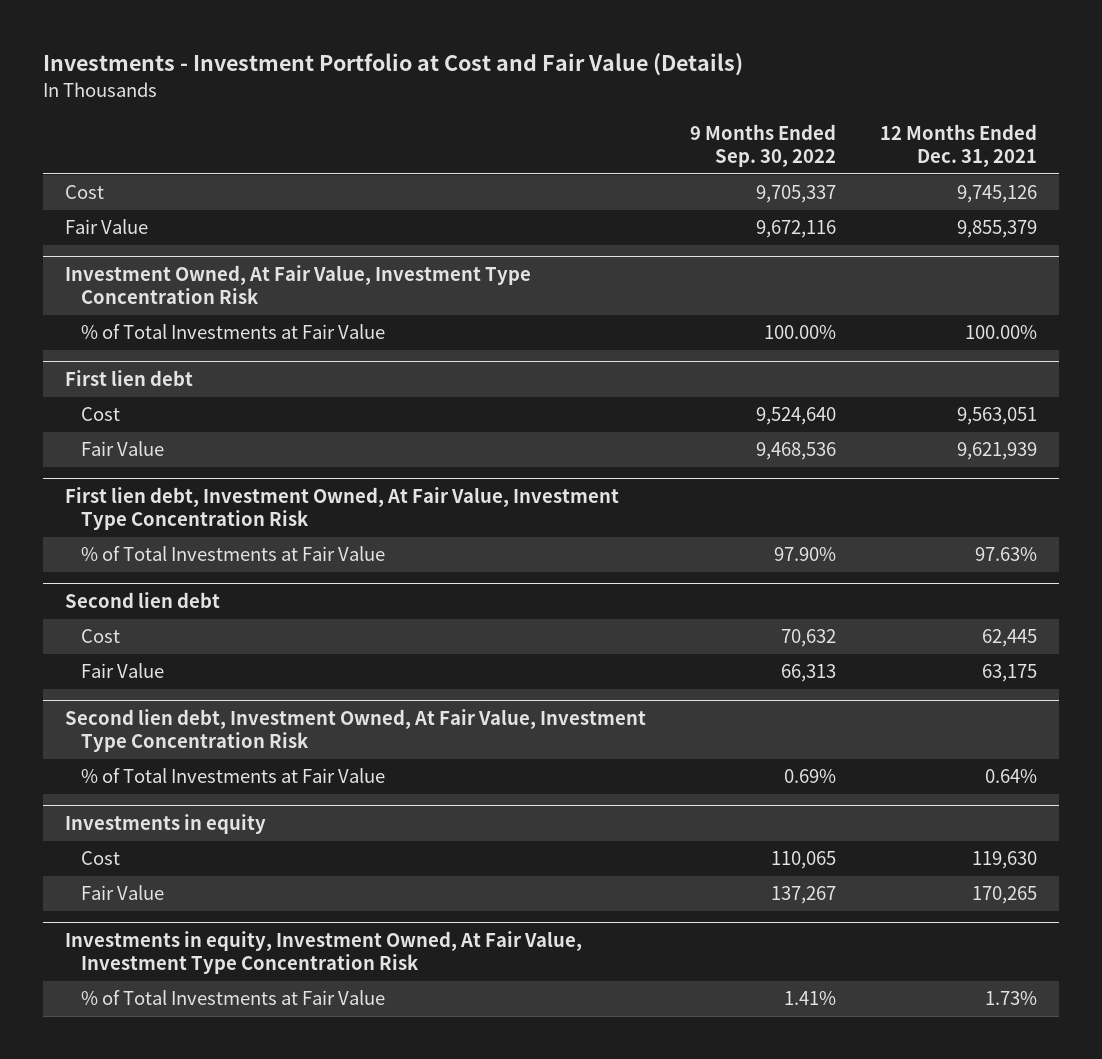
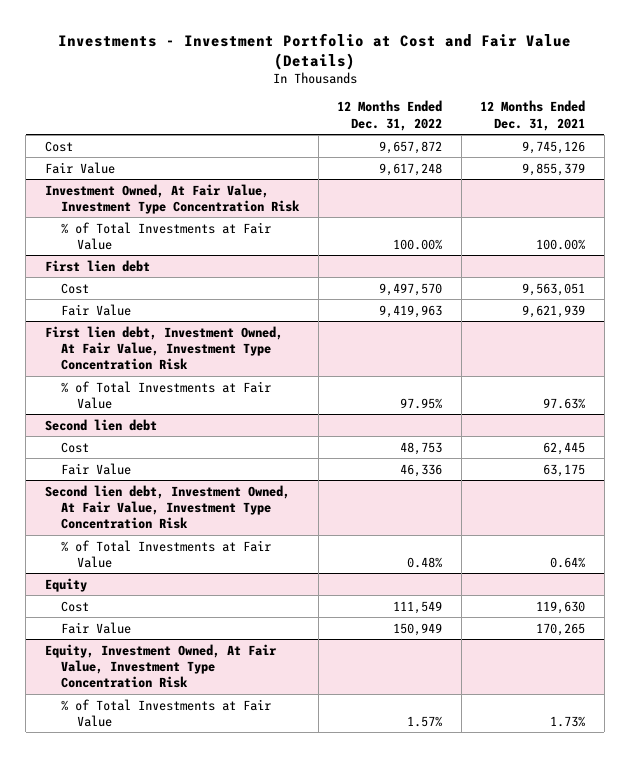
[689,123,836,167] 9 Months Ended Sep. 30, 2022 -> none
none -> [337,100,443,131] 12 Months Ended Dec. 31, 2022
[64,814,266,835] Investments in equity -> [44,577,87,592] Equity
[64,931,582,975] Investments in equity, Investment Owned, At Fair Value, Investment Type Concentration Risk -> [44,643,277,688] Equity, Investment Owned, At Fair Value, Investment Type Concentration Risk

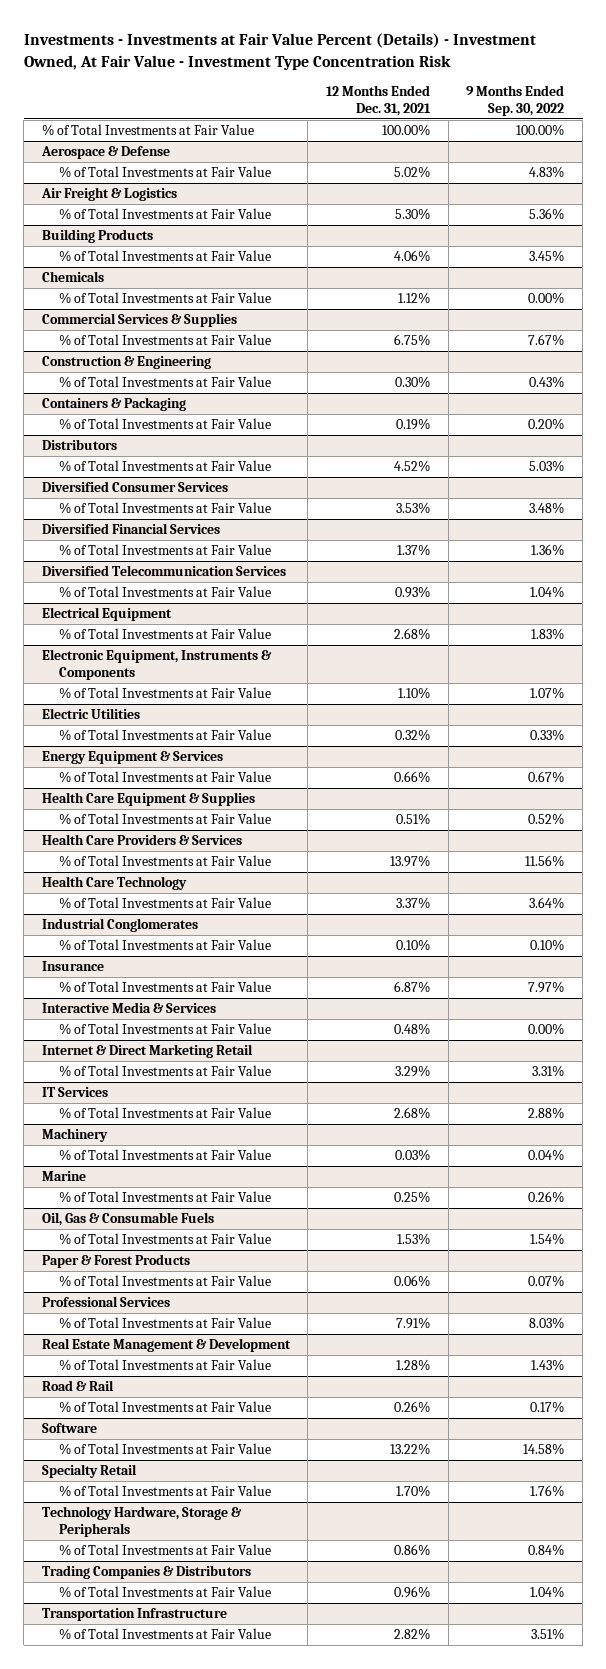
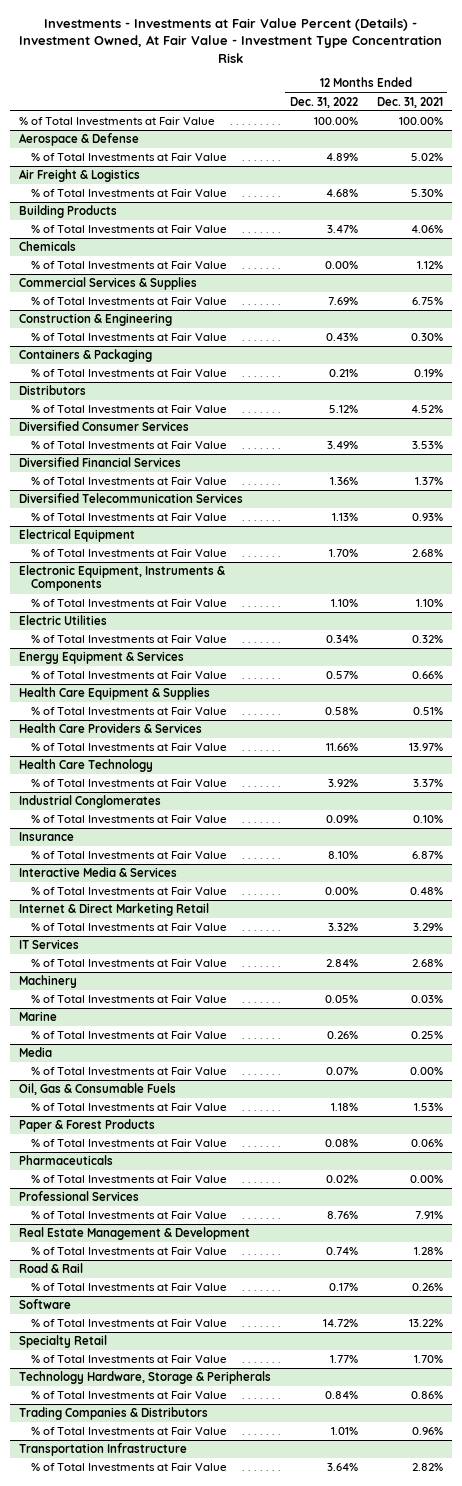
[466,85,565,116] 9 Months Ended Sep. 30, 2022 -> none
none -> [289,96,358,108] Dec. 31, 2022
none -> [19,1047,53,1058] Media
none -> [30,1067,227,1077] % of Total Investments at Fair Value
none -> [19,1155,114,1166] Pharmaceuticals
none -> [30,1175,227,1185] % of Total Investments at Fair Value

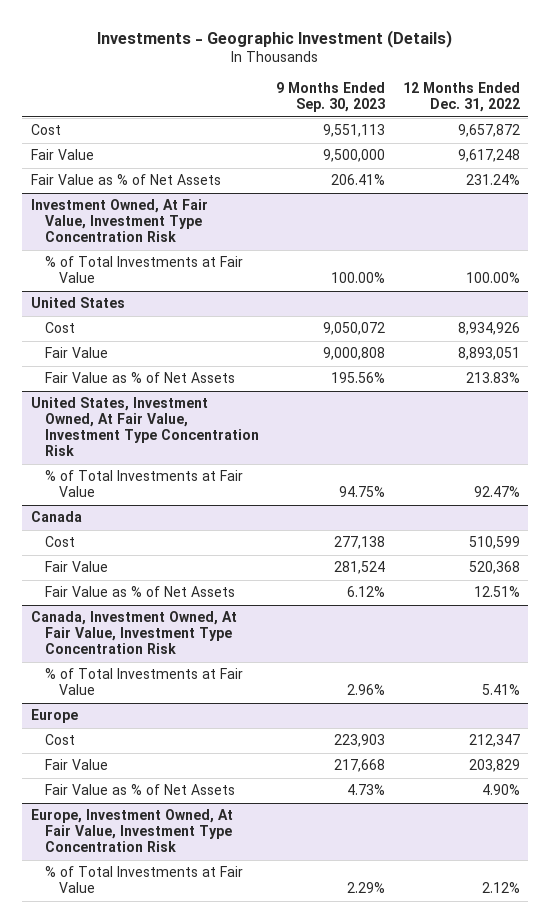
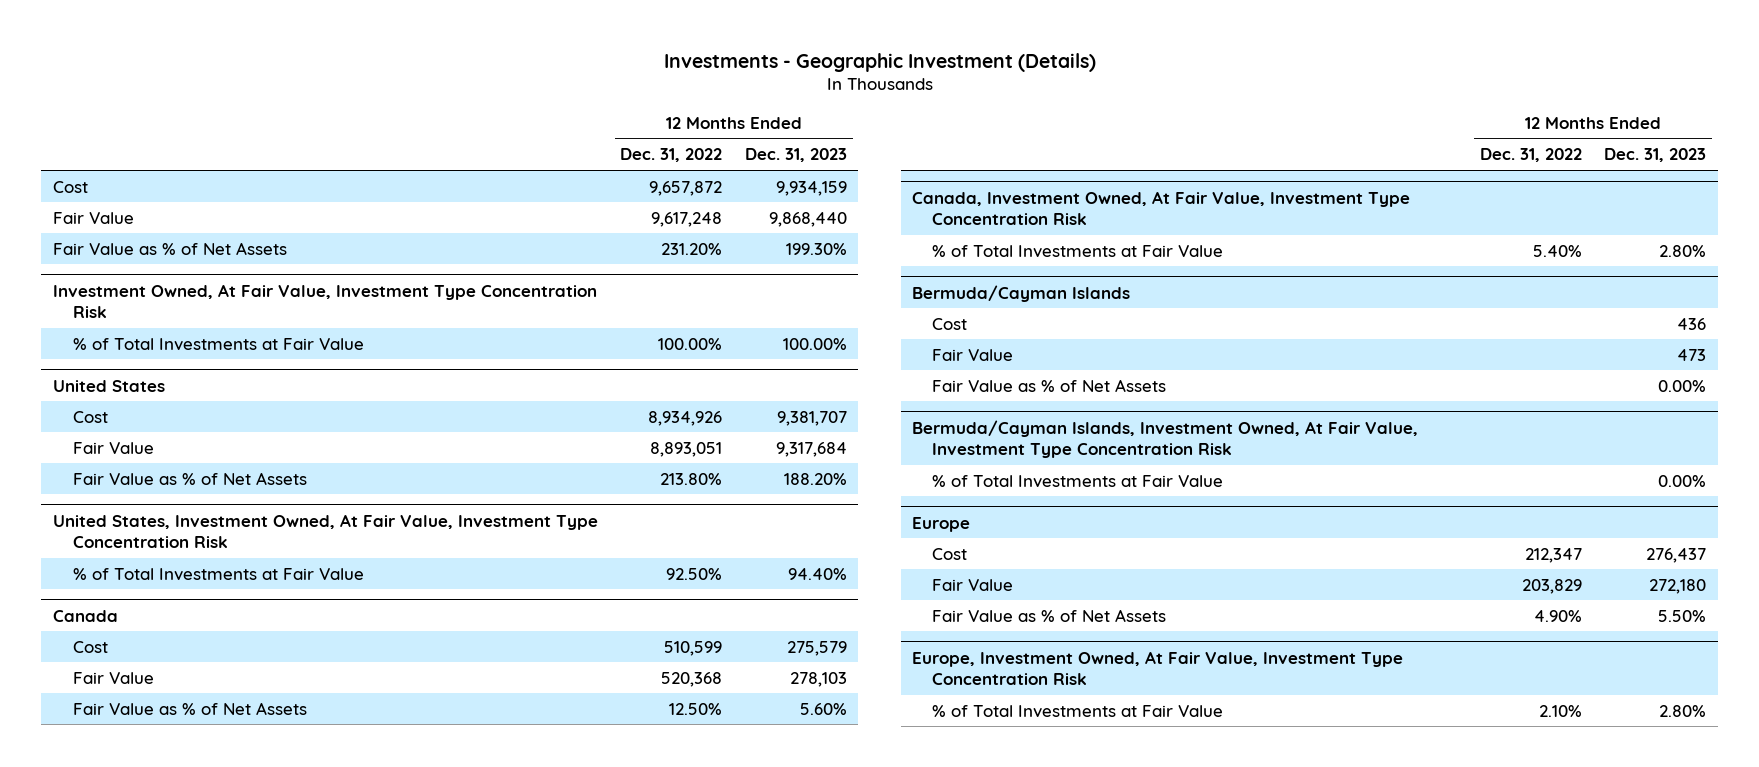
[276,82,386,113] 9 Months Ended Sep. 30, 2023 -> none
none -> [744,148,847,163] Dec. 31, 2023
[465,174,520,186] 231.24% -> [661,242,723,255] 231.20%
[465,372,520,384] 213.83% -> [660,472,723,485] 213.80%
[473,486,520,498] 92.47% -> [666,567,723,580] 92.50%
[473,586,520,598] 12.51% -> [669,702,723,715] 12.50%
[481,684,520,696] 5.41% -> [1532,244,1582,257] 5.40%
none -> [912,284,1131,302] Bermuda/Cayman Islands
none -> [932,317,968,330] Cost
none -> [932,348,1014,361] Fair Value
none -> [932,378,1167,392] Fair Value as % of Net Assets
none -> [912,419,1419,459] Bermuda/Cayman Islands, Investment Owned, At Fair Value, Investment Type Concentration Risk
none -> [932,474,1224,488] % of Total Investments at Fair Value
[481,882,520,894] 2.12% -> [1538,704,1582,717] 2.10%

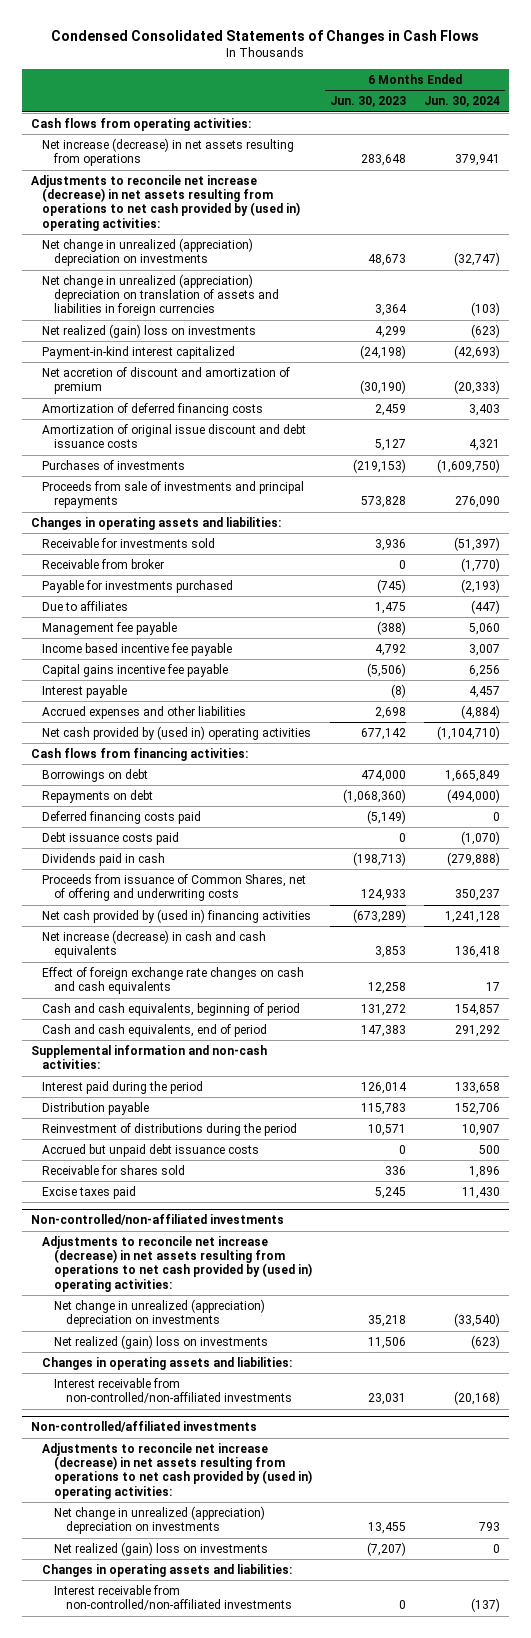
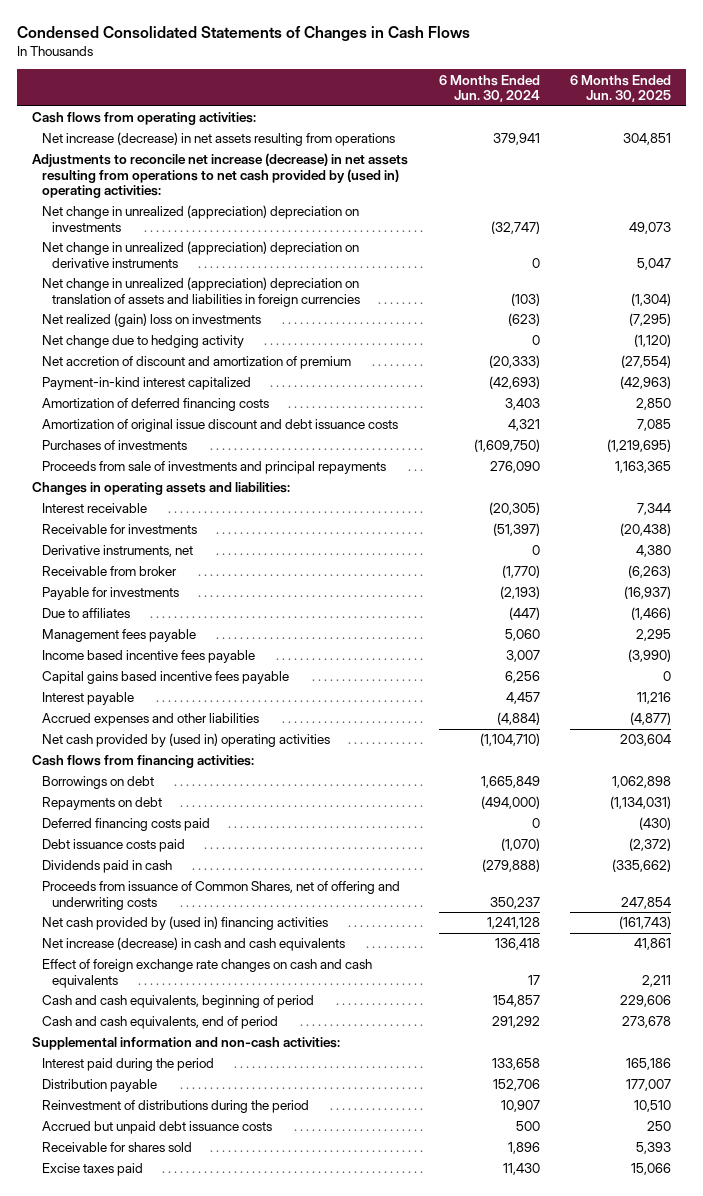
[329,96,406,108] Jun. 30, 2023 -> none
none -> [569,74,671,103] 6 Months Ended Jun. 30, 2025
none -> [42,241,360,268] Net change in unrealized (appreciation) depreciation on derivative instruments
none -> [42,335,245,349] Net change due to hedging activity
[42,346,236,360] Payment-in-kind interest capitalized -> [42,377,252,391] Payment-in-kind interest capitalized
none -> [42,503,148,514] Interest receivable
[42,538,216,549] Receivable for investments sold -> [42,524,198,535] Receivable for investments
none -> [42,545,194,558] Derivative instruments, net
[42,580,234,594] Payable for investments purchased -> [42,587,180,601] Payable for investments
[42,622,178,636] Management fee payable -> [42,629,197,643] Management fees payable
[42,643,233,657] Income based incentive fee payable -> [42,650,256,664] Income based incentive fees payable
[42,664,229,678] Capital gains incentive fee payable -> [42,671,290,685] Capital gains based incentive fees payable
[30,1214,284,1226] Non-controlled/non-affiliated investments -> none
[42,1236,312,1292] Adjustments to reconcile net increase (decrease) in net assets resulting from operations to net cash provided by (used in) operating activities: -> none
[53,1299,265,1328] Net change in unrealized (appreciation) depreciation on investments -> none
[53,1335,268,1350] Net realized (gain) loss on investments -> none
[42,1357,293,1371] Changes in operating assets and liabilities: -> none
[53,1378,292,1404] Interest receivable from non-controlled/non-affiliated investments -> none
[30,1421,257,1433] Non-controlled/affiliated investments -> none
[42,1443,312,1499] Adjustments to reconcile net increase (decrease) in net assets resulting from operations to net cash provided by (used in) operating activities: -> none
[53,1506,265,1535] Net change in unrealized (appreciation) depreciation on investments -> none
[53,1542,268,1557] Net realized (gain) loss on investments -> none
[42,1564,293,1578] Changes in operating assets and liabilities: -> none
[53,1585,292,1611] Interest receivable from non-controlled/non-affiliated investments -> none

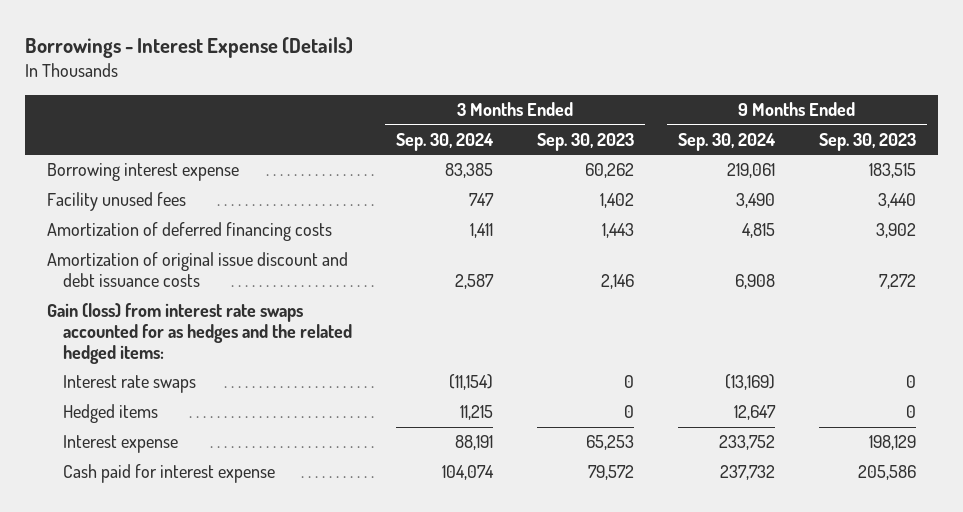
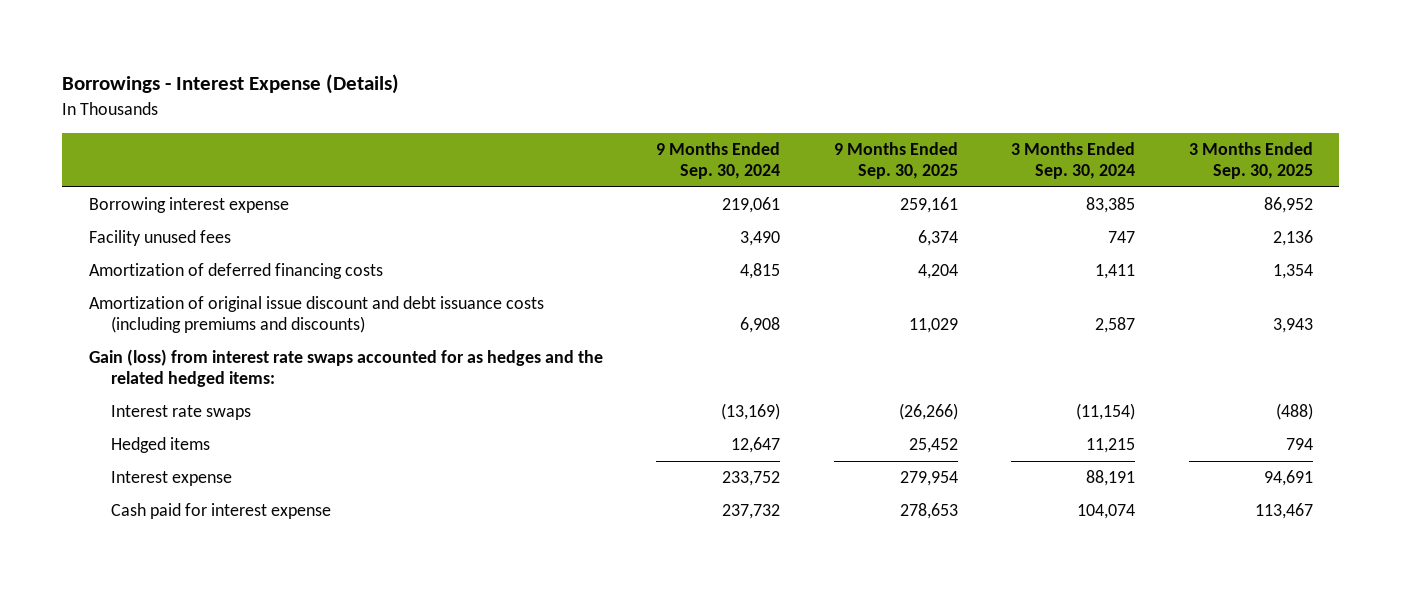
[536,133,634,152] Sep. 30, 2023 -> none
[818,133,916,152] Sep. 30, 2023 -> none
none -> [833,141,958,180] 9 Months Ended Sep. 30, 2025
none -> [1188,141,1313,180] 3 Months Ended Sep. 30, 2025
[46,252,348,288] Amortization of original issue discount and debt issuance costs -> [88,296,544,334] Amortization of original issue discount and debt issuance costs (including premiums and discounts)

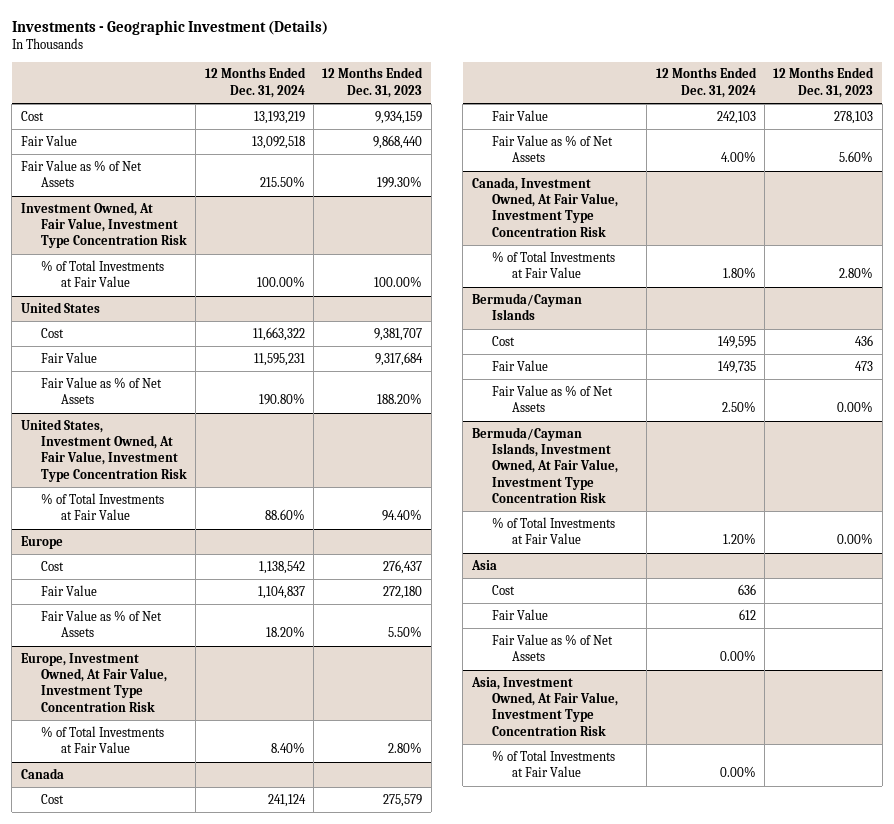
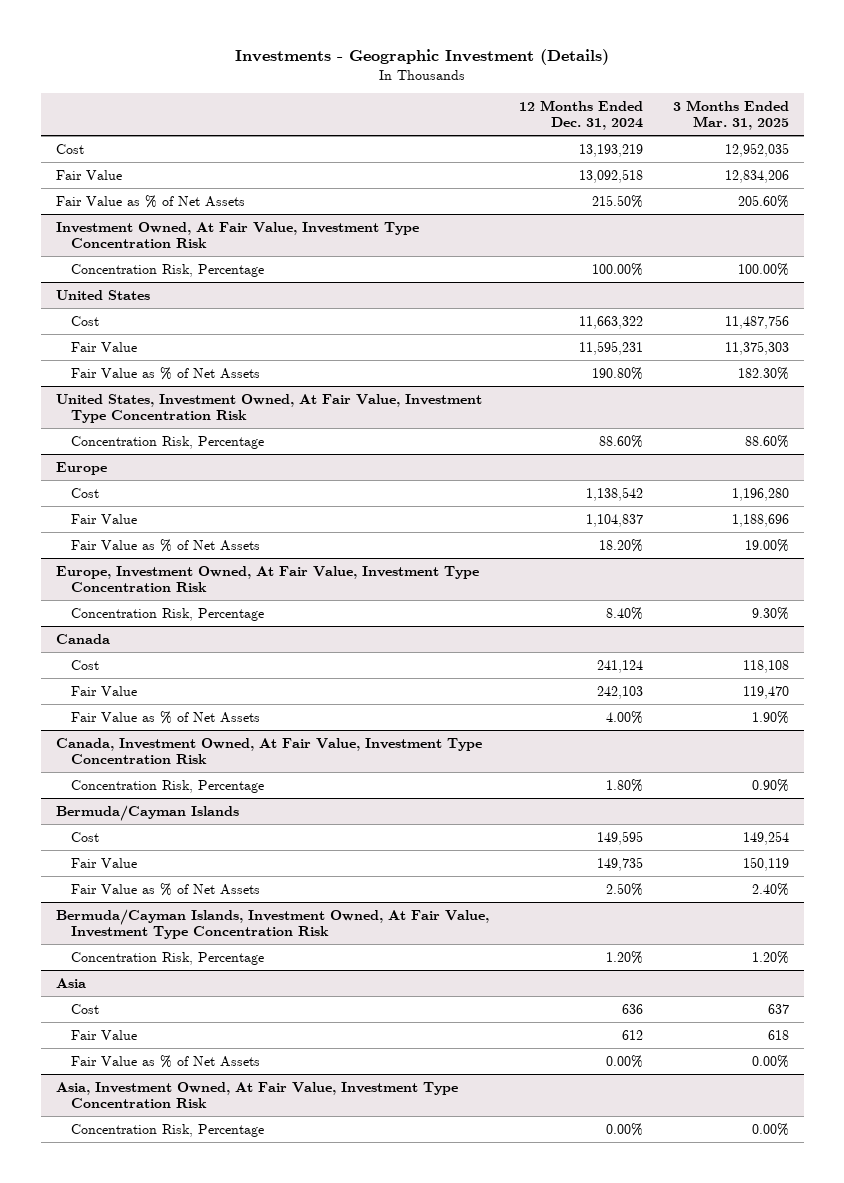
[322,67,424,98] 12 Months Ended Dec. 31, 2023 -> none
none -> [672,99,789,131] 3 Months Ended Mar. 31, 2025
[40,259,164,288] % of Total Investments at Fair Value -> [71,263,265,277] Concentration Risk, Percentage
[40,492,164,521] % of Total Investments at Fair Value -> [71,435,265,449] Concentration Risk, Percentage
[40,725,164,754] % of Total Investments at Fair Value -> [71,607,265,621] Concentration Risk, Percentage
[491,250,615,279] % of Total Investments at Fair Value -> [71,779,265,793] Concentration Risk, Percentage
[491,516,615,545] % of Total Investments at Fair Value -> [71,951,265,965] Concentration Risk, Percentage
[491,749,615,778] % of Total Investments at Fair Value -> [71,1123,265,1137] Concentration Risk, Percentage

